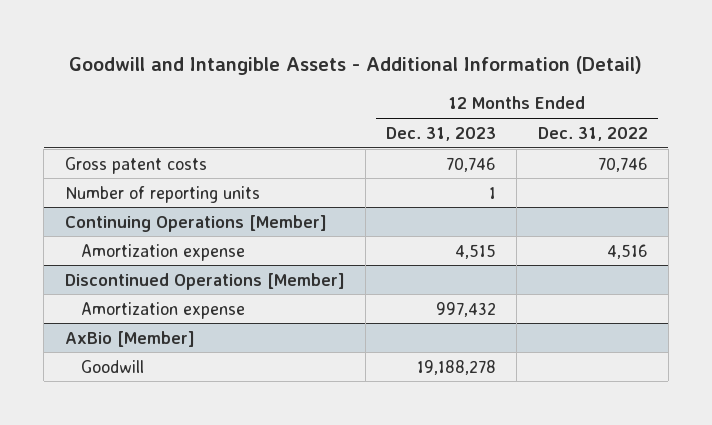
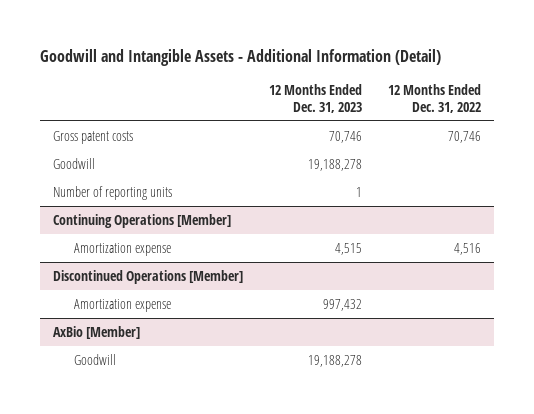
none -> [53,157,96,169] Goodwill

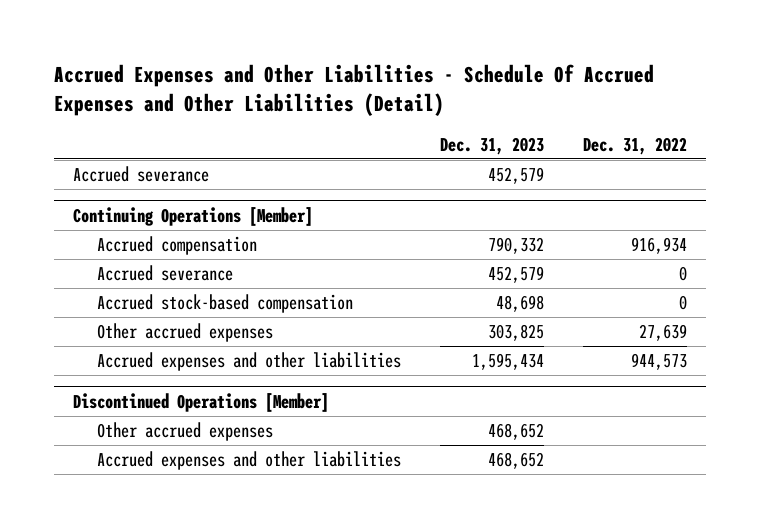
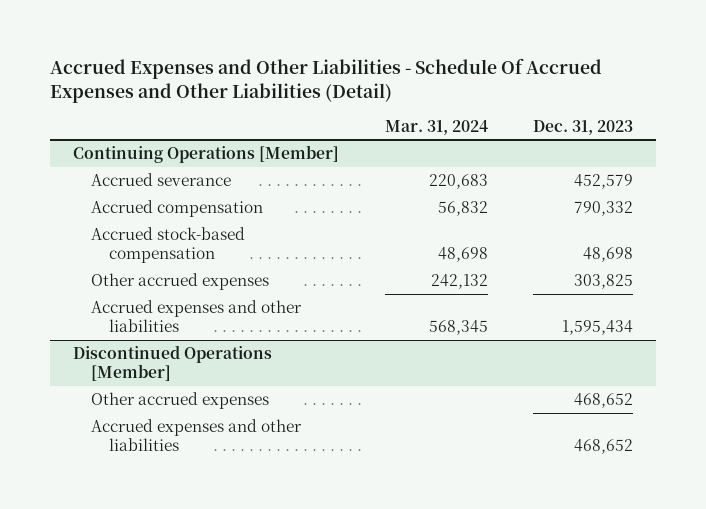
[582,136,687,155] Dec. 31, 2022 -> none
none -> [384,119,488,135] Mar. 31, 2024
[73,165,210,182] Accrued severance -> none
[96,235,257,255] Accrued compensation -> [90,199,263,217] Accrued compensation

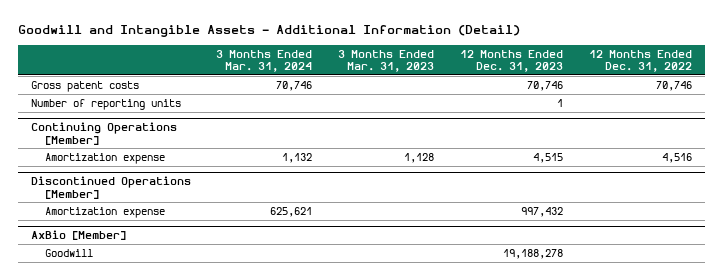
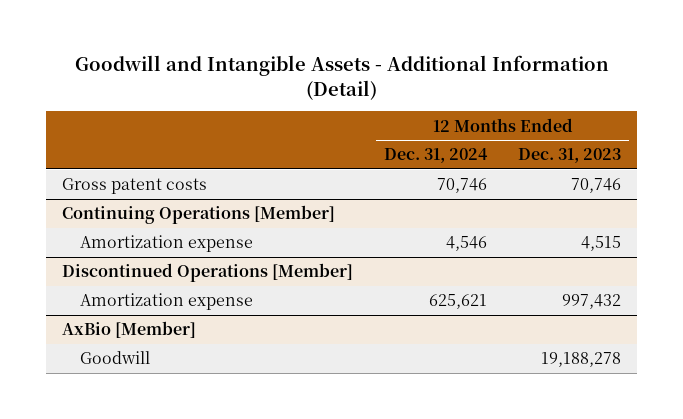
[216,49,313,73] 3 Months Ended Mar. 31, 2024 -> none
[338,49,435,73] 3 Months Ended Mar. 31, 2023 -> none
[588,49,692,73] 12 Months Ended Dec. 31, 2022 -> none
none -> [384,148,489,164] Dec. 31, 2024
[30,98,181,110] Number of reporting units -> none

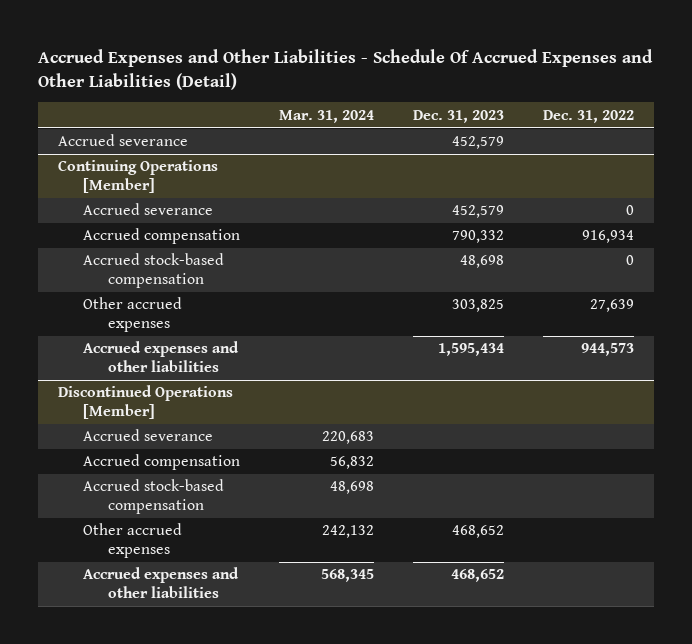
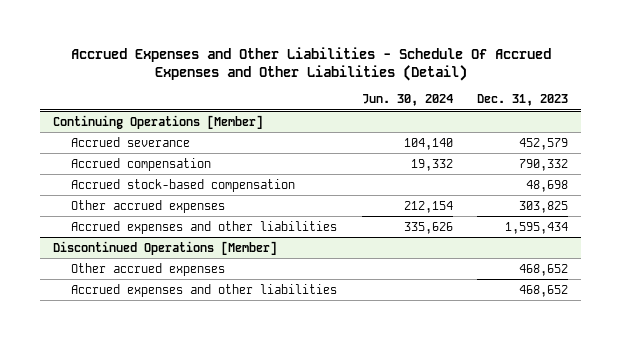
[279,109,375,123] Mar. 31, 2024 -> none
[543,109,635,123] Dec. 31, 2022 -> none
none -> [361,94,453,107] Jun. 30, 2024
[58,134,189,147] Accrued severance -> none
[82,429,213,442] Accrued severance -> none
[82,454,240,471] Accrued compensation -> none
[82,479,224,515] Accrued stock-based compensation -> none

